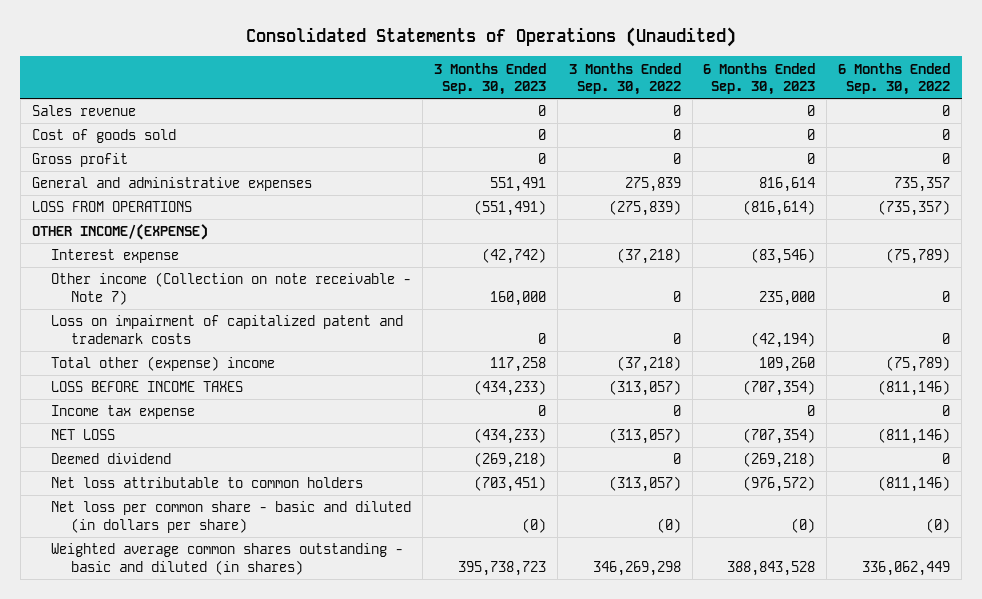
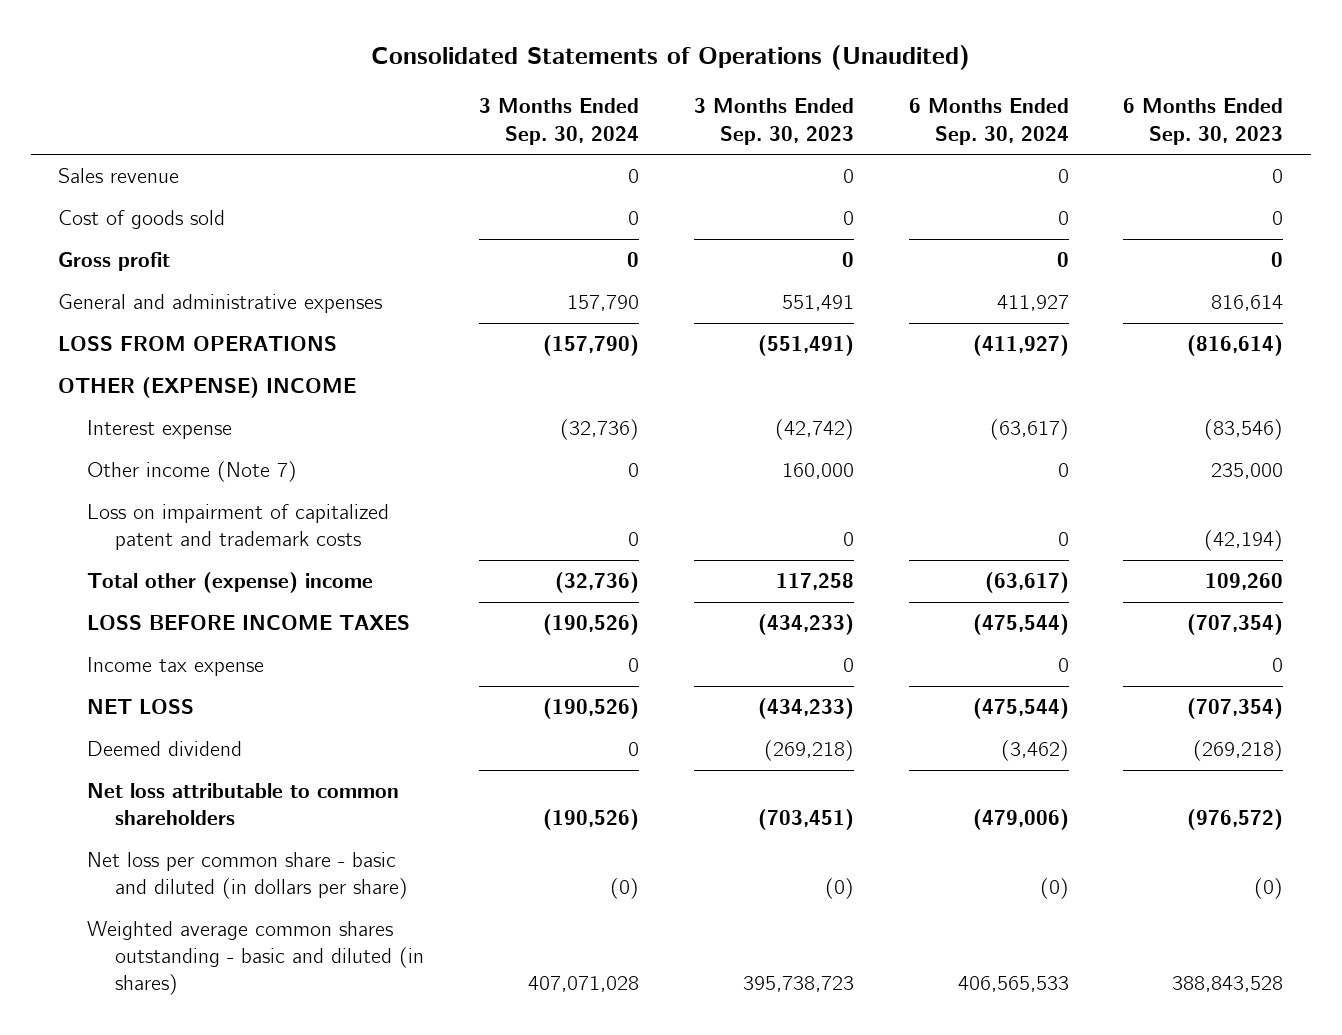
[568,62,681,96] 3 Months Ended Sep. 30, 2022 -> none
[838,62,951,96] 6 Months Ended Sep. 30, 2022 -> none
none -> [478,98,639,145] 3 Months Ended Sep. 30, 2024
none -> [908,98,1069,145] 6 Months Ended Sep. 30, 2024
[31,224,208,241] OTHER INCOME/(EXPENSE) -> [58,377,357,399] OTHER (EXPENSE) INCOME
[51,272,412,305] Other income (Collection on note receivable - Note 7) -> [86,461,297,483] Other income (Note 7)
[51,477,364,489] Net loss attributable to common holders -> [86,783,399,826] Net loss attributable to common shareholders

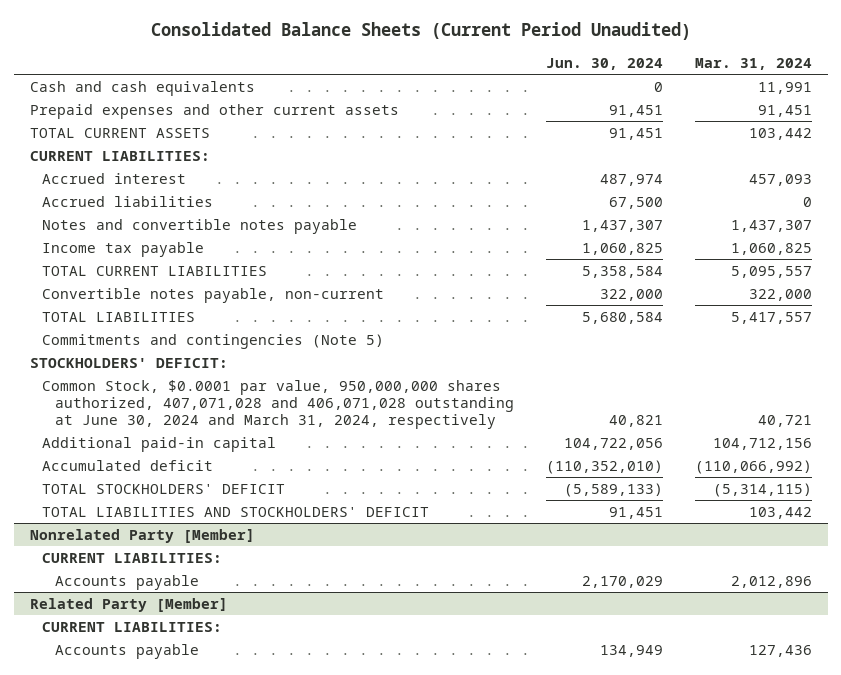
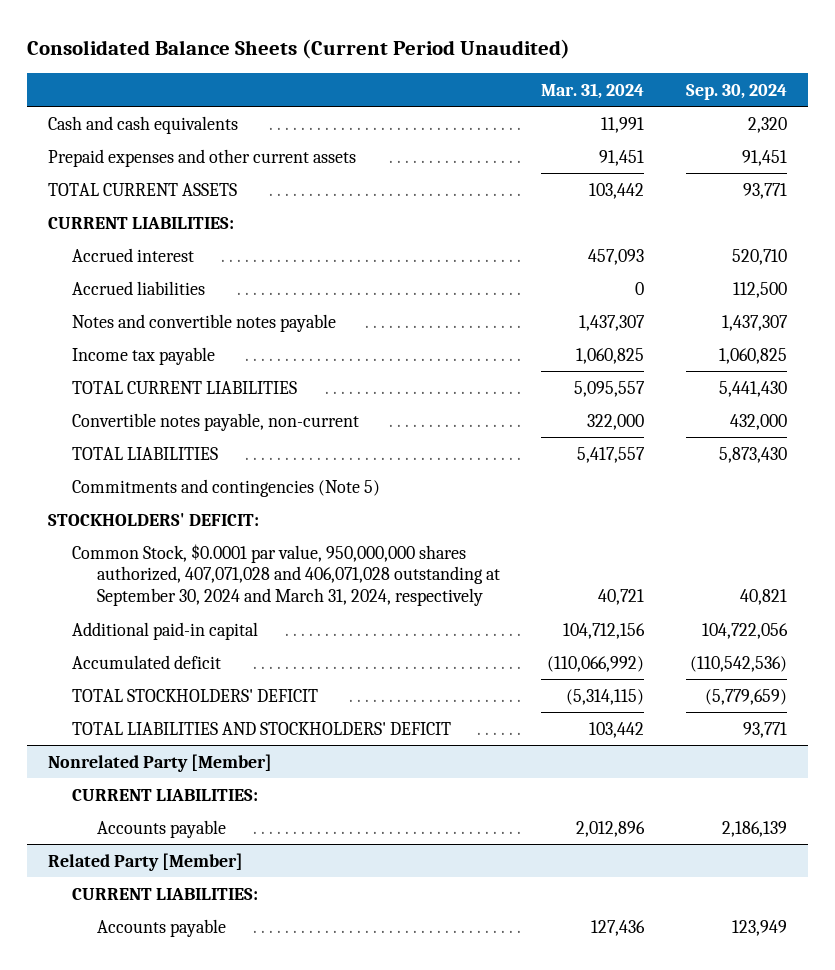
[546,57,664,70] Jun. 30, 2024 -> none
none -> [686,83,788,100] Sep. 30, 2024
[42,379,515,429] Common Stock, $0.0001 par value, 950,000,000 shares authorized, 407,071,028 and 406,071,028 outstanding at June 30, 2024 and March 31, 2024, respectively -> [72,543,500,607] Common Stock, $0.0001 par value, 950,000,000 shares authorized, 407,071,028 and 406,071,028 outstanding at September 30, 2024 and March 31, 2024, respectively

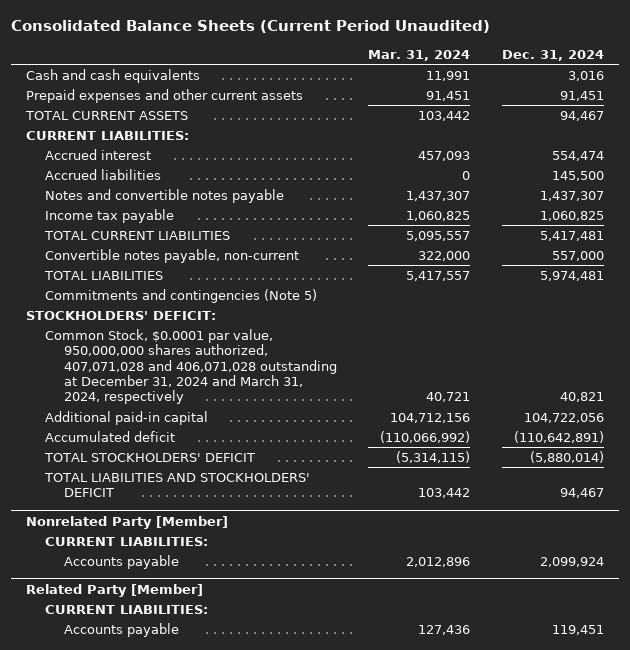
[686,83,788,100] Sep. 30, 2024 -> none
none -> [501,50,604,62] Dec. 31, 2024
[72,543,500,607] Common Stock, $0.0001 par value, 950,000,000 shares authorized, 407,071,028 and 406,071,028 outstanding at September 30, 2024 and March 31, 2024, respectively -> [45,328,338,405] Common Stock, $0.0001 par value, 950,000,000 shares authorized, 407,071,028 and 406,071,028 outstanding at December 31, 2024 and March 31, 2024, respectively

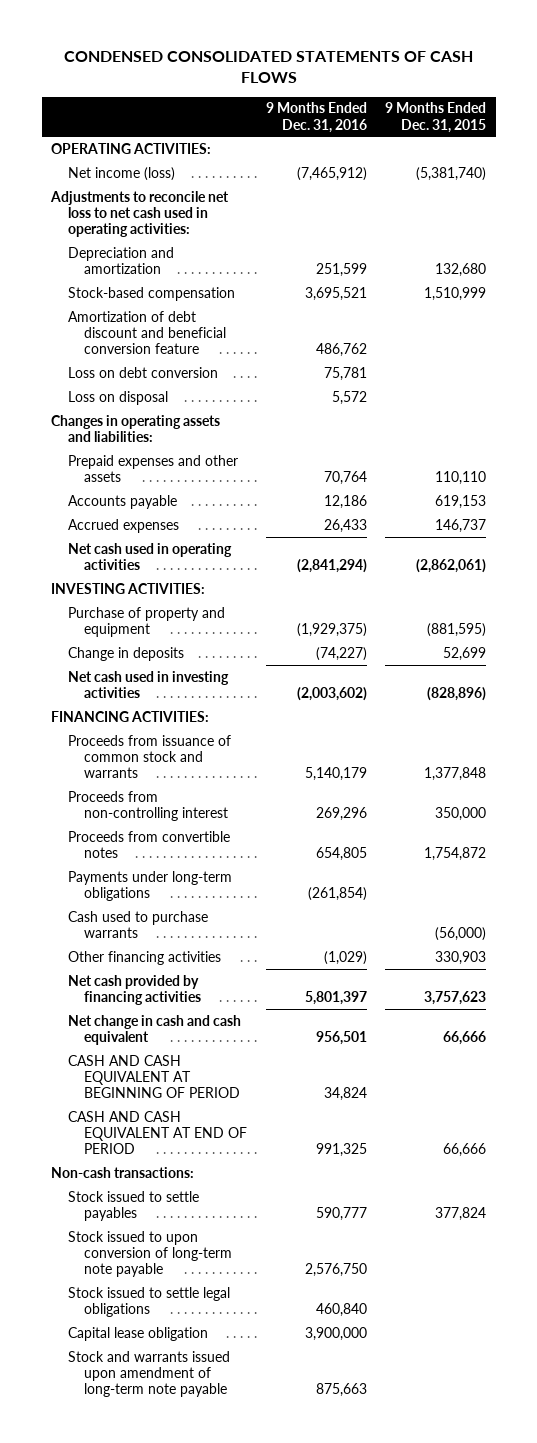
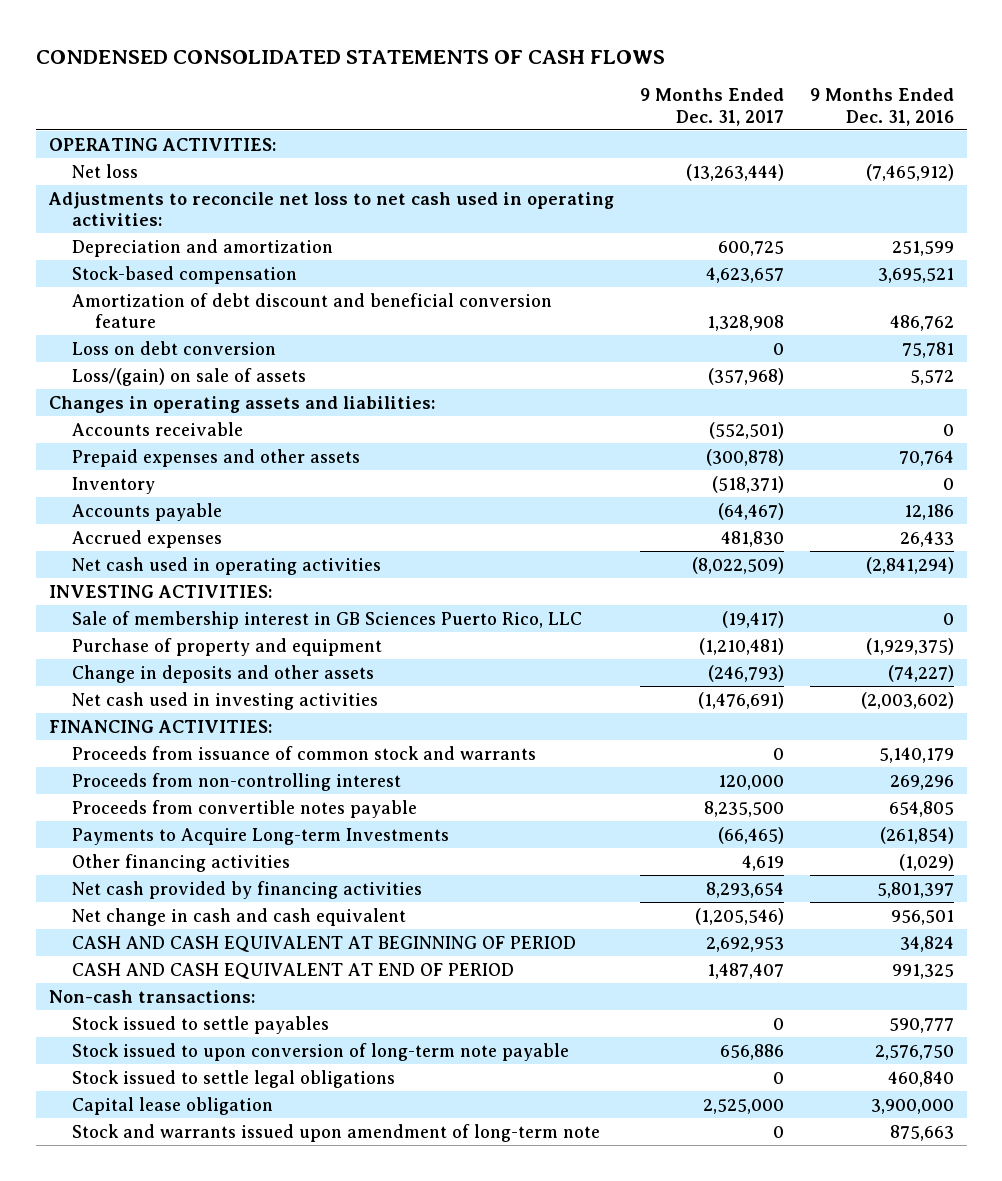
[385,102,487,133] 9 Months Ended Dec. 31, 2015 -> none
none -> [639,88,784,126] 9 Months Ended Dec. 31, 2017
[67,166,175,181] Net income (loss) -> [71,163,138,178] Net loss
[67,390,168,405] Loss on disposal -> [71,367,306,386] Loss/(gain) on sale of assets
none -> [71,421,243,436] Accounts receivable
none -> [71,476,155,494] Inventory
none -> [71,610,582,629] Sale of membership interest in GB Sciences Puerto Rico, LLC
[67,646,184,661] Change in deposits -> [71,664,374,683] Change in deposits and other assets
[67,910,208,938] Cash used to purchase warrants -> none
[67,830,230,858] Proceeds from convertible notes -> [71,799,417,818] Proceeds from convertible notes payable
[67,870,232,901] Payments under long-term obligations -> [71,827,449,845] Payments to Acquire Long-term Investments
[67,1350,230,1398] Stock and warrants issued upon amendment of long-term note payable -> [71,1123,600,1142] Stock and warrants issued upon amendment of long-term note

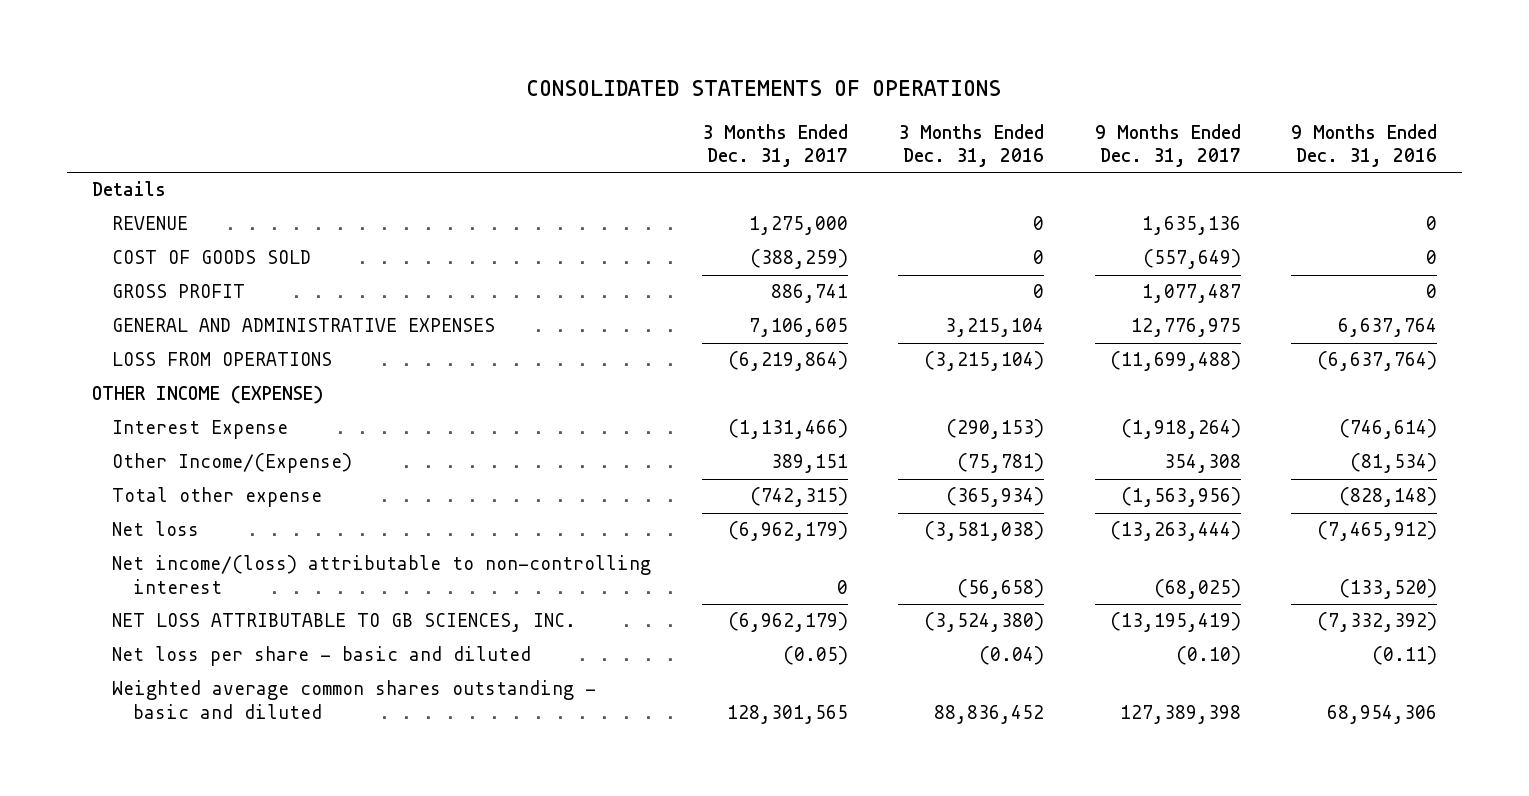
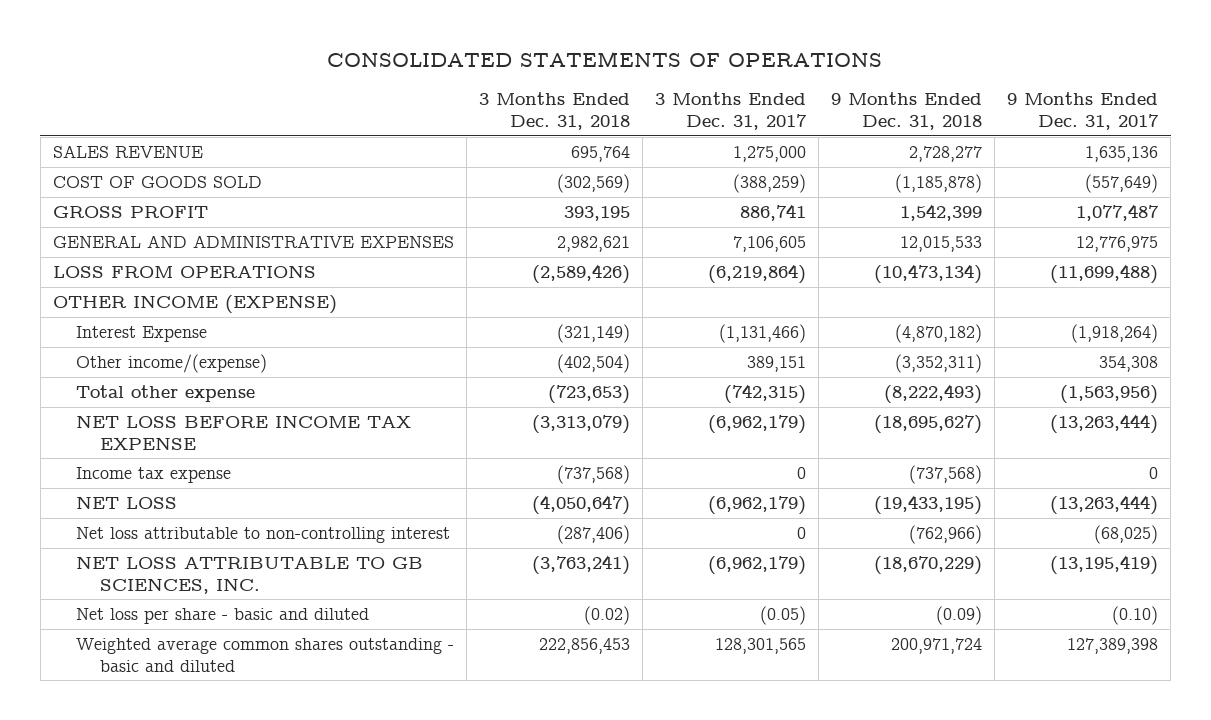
[898,123,1045,168] 3 Months Ended Dec. 31, 2016 -> none
[1291,123,1438,168] 9 Months Ended Dec. 31, 2016 -> none
none -> [479,92,631,131] 3 Months Ended Dec. 31, 2018
none -> [831,92,983,131] 9 Months Ended Dec. 31, 2018
[91,181,166,197] Details -> none
[112,216,189,231] REVENUE -> [52,144,203,158] SALES REVENUE
[112,453,353,474] Other Income/(Expense) -> [76,353,268,373] Other income/(expense)
none -> [76,414,412,450] NET LOSS BEFORE INCOME TAX EXPENSE
none -> [76,466,232,483] Income tax expense
[112,521,200,537] Net loss -> [76,495,178,509] NET LOSS
[112,555,652,595] Net income/(loss) attributable to non-controlling interest -> [76,526,451,543] Net loss attributable to non-controlling interest

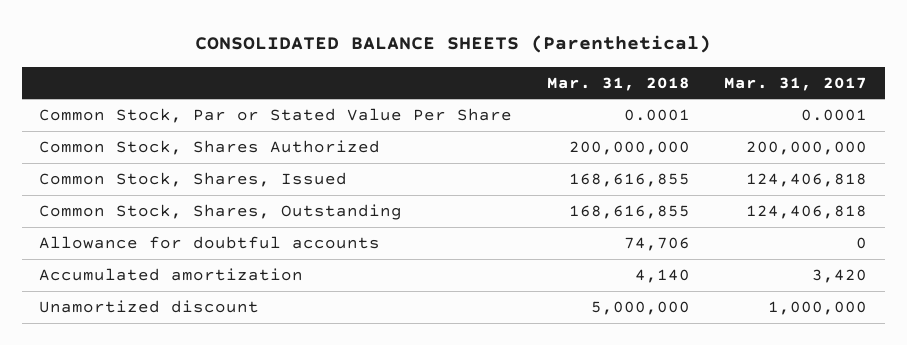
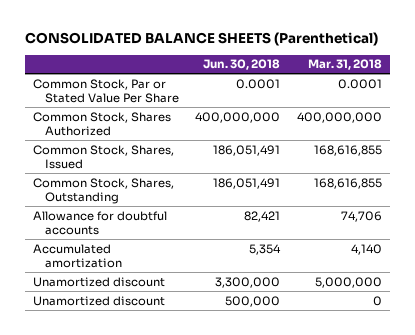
[724,76,868,91] Mar. 31, 2017 -> none
none -> [203,59,281,71] Jun. 30, 2018
[568,140,690,155] 200,000,000 -> [296,111,382,123] 400,000,000
none -> [32,295,165,306] Unamortized discount

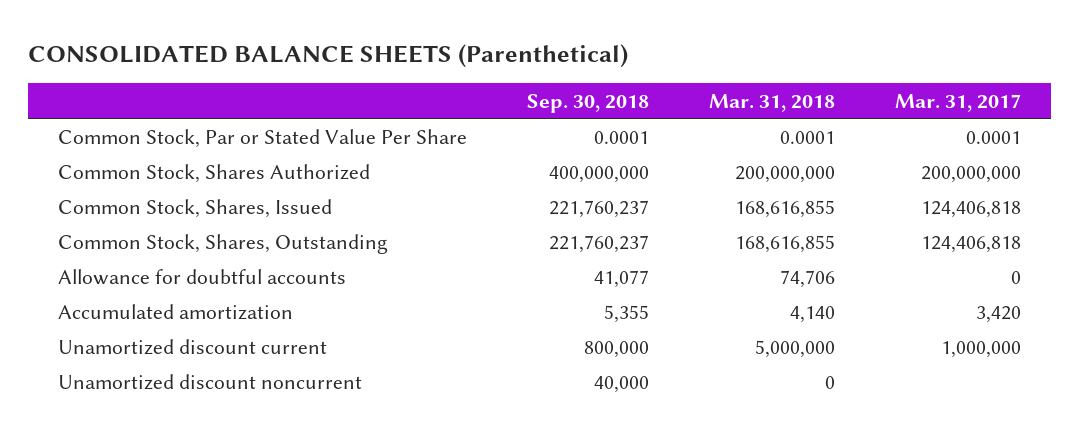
[203,59,281,71] Jun. 30, 2018 -> none
none -> [527,93,650,113] Sep. 30, 2018
none -> [895,93,1022,112] Mar. 31, 2017
[296,111,382,123] 400,000,000 -> [735,165,836,183] 200,000,000
[32,276,165,287] Unamortized discount -> [58,338,328,355] Unamortized discount current
[32,295,165,306] Unamortized discount -> [58,373,363,390] Unamortized discount noncurrent

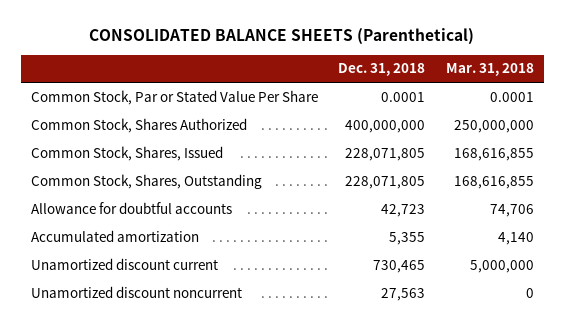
[527,93,650,113] Sep. 30, 2018 -> none
[895,93,1022,112] Mar. 31, 2017 -> none
none -> [338,63,426,77] Dec. 31, 2018
[735,165,836,183] 200,000,000 -> [454,119,535,133] 250,000,000

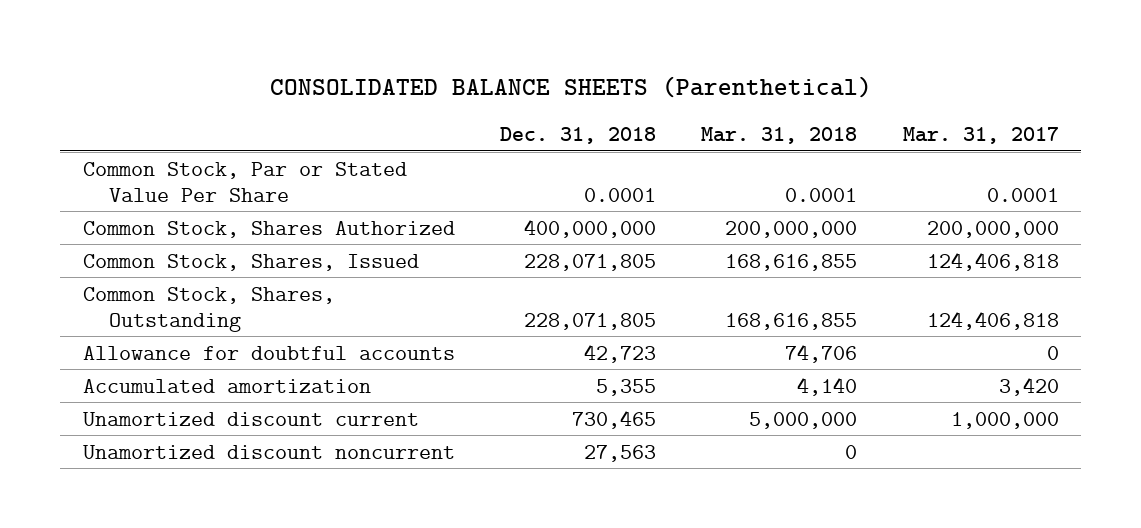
none -> [902,127,1059,145] Mar. 31, 2017
[454,119,535,133] 250,000,000 -> [725,220,858,238] 200,000,000

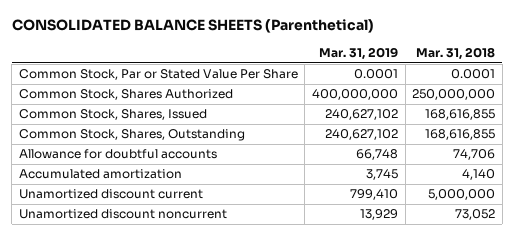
[499,127,656,145] Dec. 31, 2018 -> none
[902,127,1059,145] Mar. 31, 2017 -> none
none -> [318,47,398,61] Mar. 31, 2019
[725,220,858,238] 200,000,000 -> [412,89,496,101] 250,000,000
[845,444,858,459] 0 -> [455,209,496,221] 73,052

